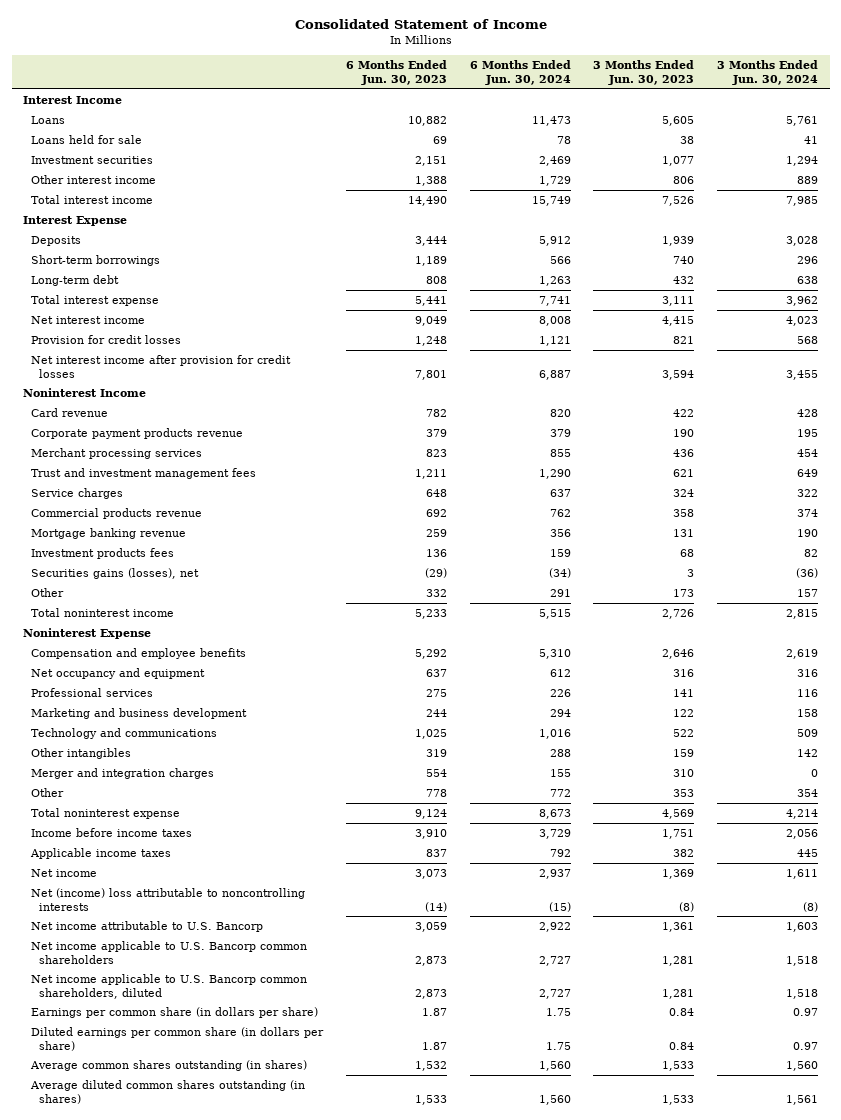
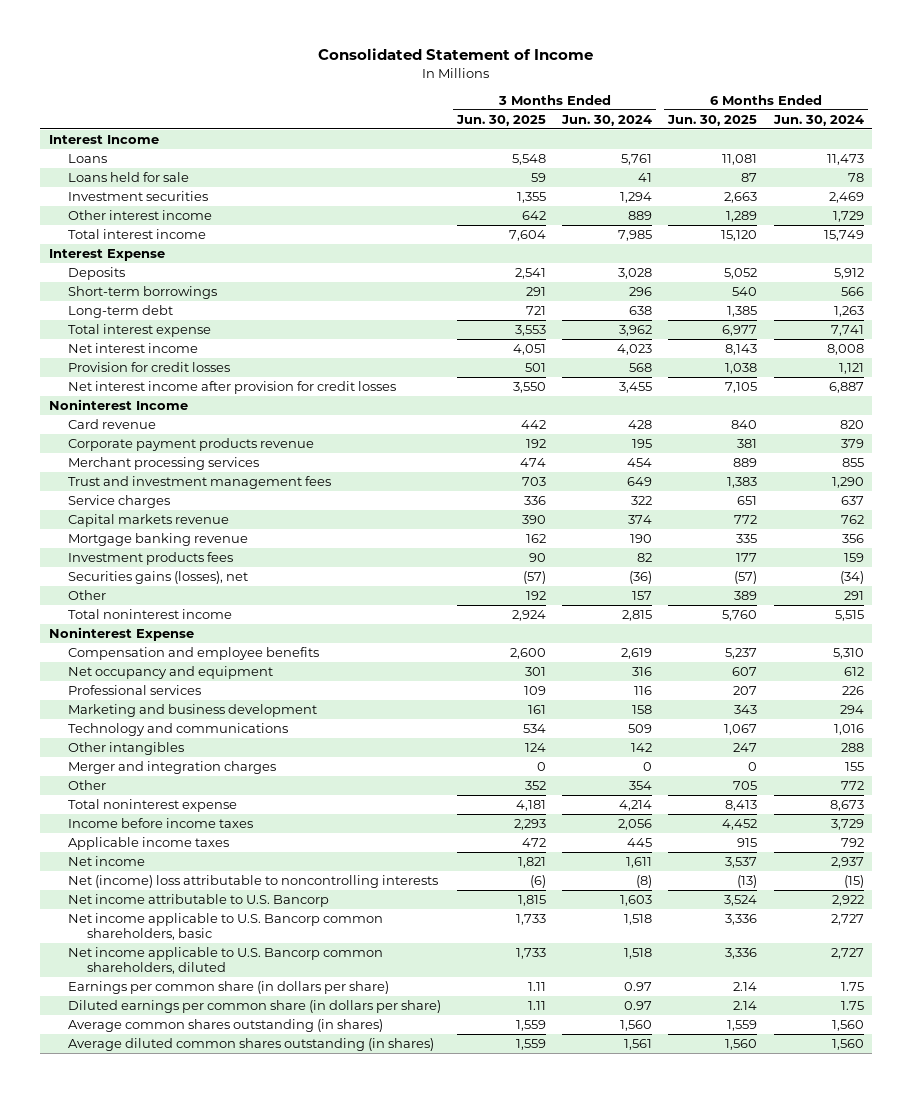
[345,60,447,86] 6 Months Ended Jun. 30, 2023 -> none
[593,60,695,86] 3 Months Ended Jun. 30, 2023 -> none
none -> [455,114,546,126] Jun. 30, 2025
none -> [667,114,758,126] Jun. 30, 2025
[31,507,203,519] Commercial products revenue -> [67,514,229,528] Capital markets revenue
[31,940,308,964] Net income applicable to U.S. Bancorp common shareholders -> [67,913,383,940] Net income applicable to U.S. Bancorp common shareholders, basic

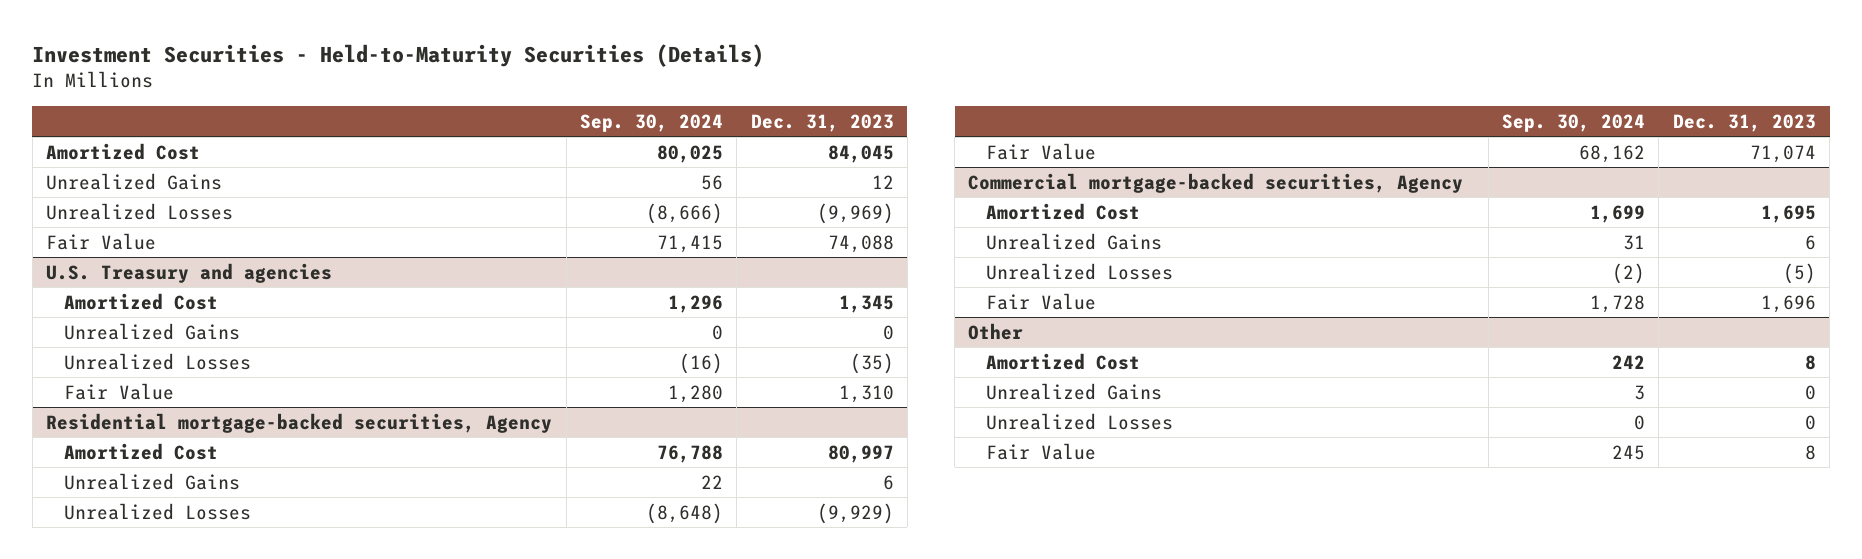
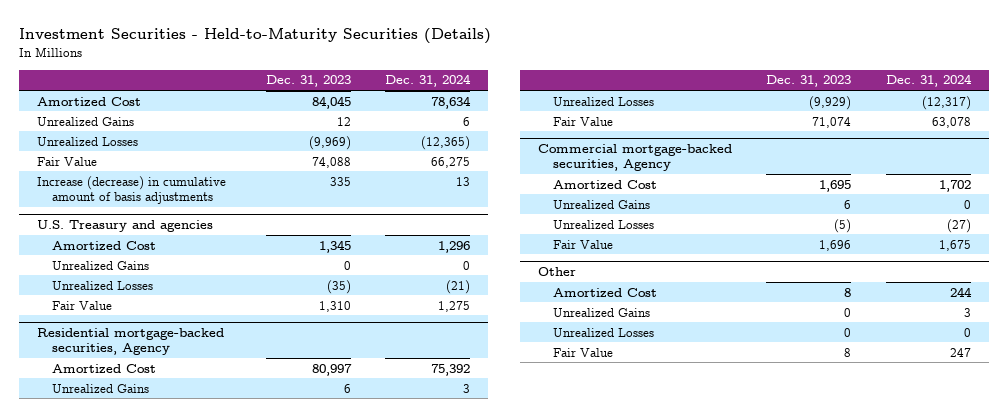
[579,113,723,132] Sep. 30, 2024 -> none
none -> [385,74,472,88] Dec. 31, 2024
none -> [36,175,226,204] Increase (decrease) in cumulative amount of basis adjustments

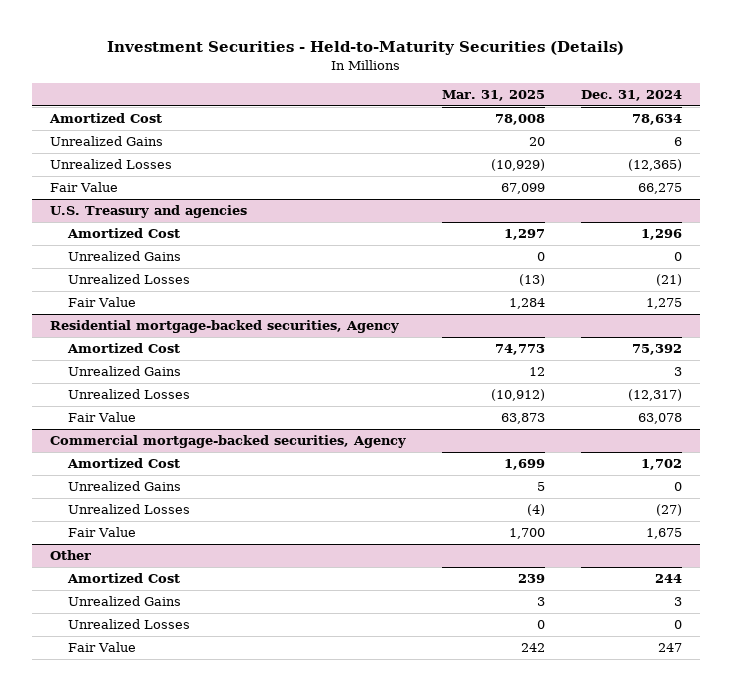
[265,75,351,88] Dec. 31, 2023 -> none
none -> [441,90,545,102] Mar. 31, 2025
[36,175,226,204] Increase (decrease) in cumulative amount of basis adjustments -> none

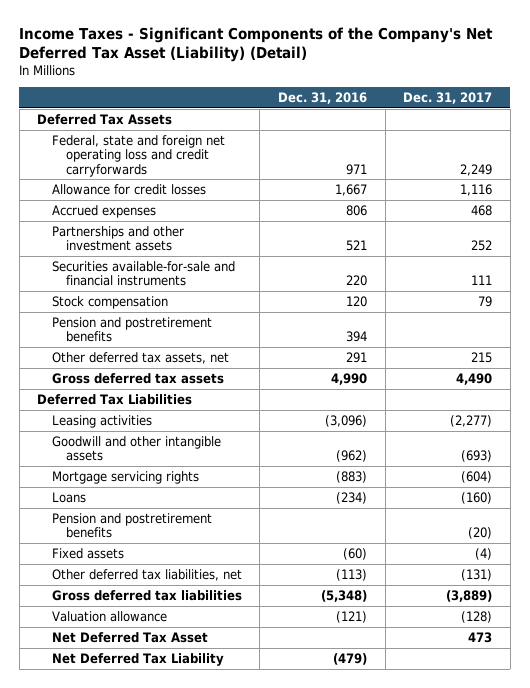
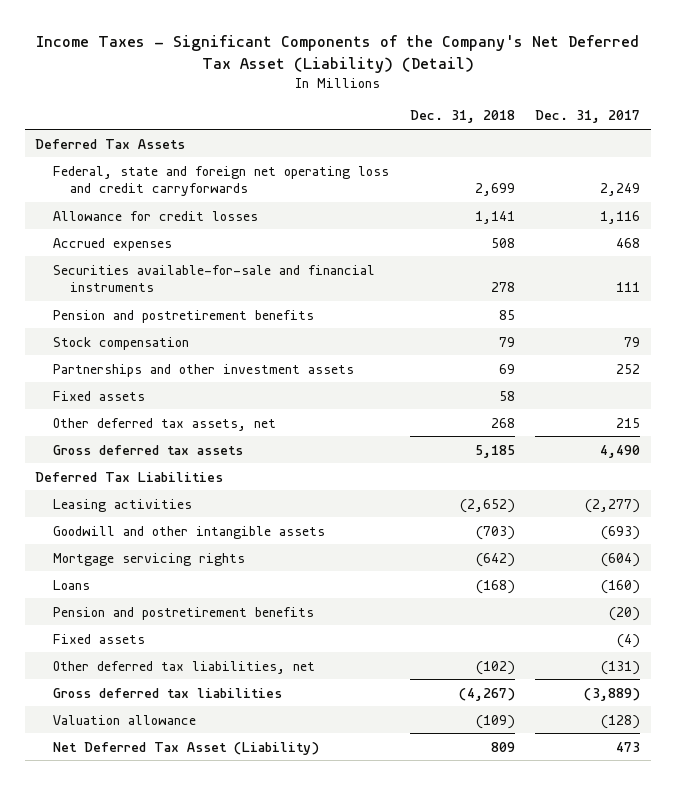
[278,92,368,105] Dec. 31, 2016 -> none
none -> [409,110,515,124] Dec. 31, 2018
[51,295,168,309] Stock compensation -> [52,336,189,350] Stock compensation
[51,225,184,252] Partnerships and other investment assets -> [52,363,354,377] Partnerships and other investment assets
none -> [52,390,145,401] Fixed assets
[51,652,224,666] Net Deferred Tax Liability -> none
[51,631,208,643] Net Deferred Tax Asset -> [52,741,319,755] Net Deferred Tax Asset (Liability)

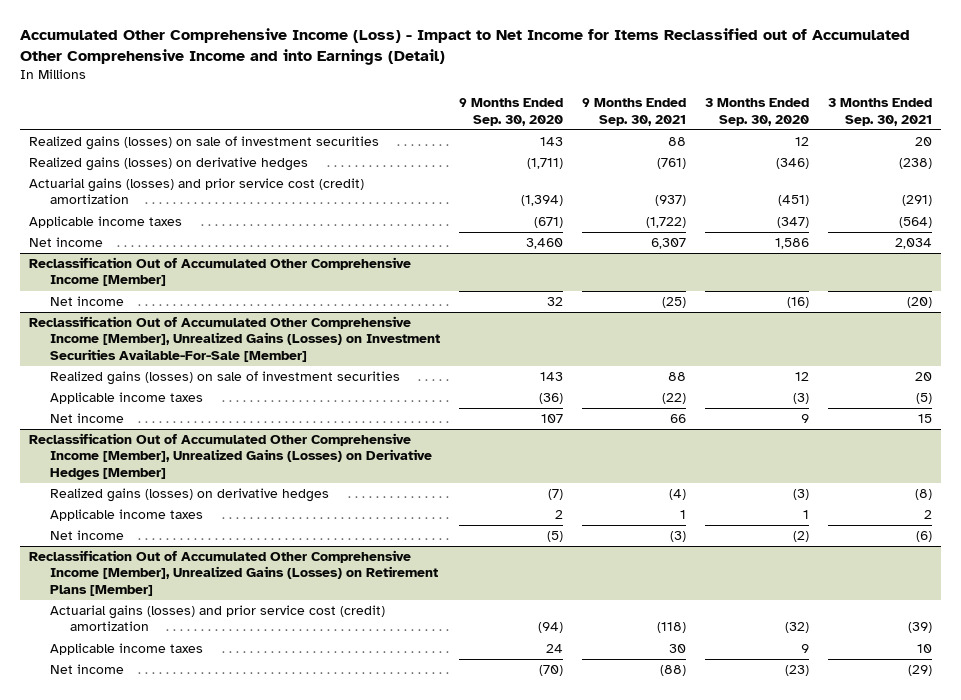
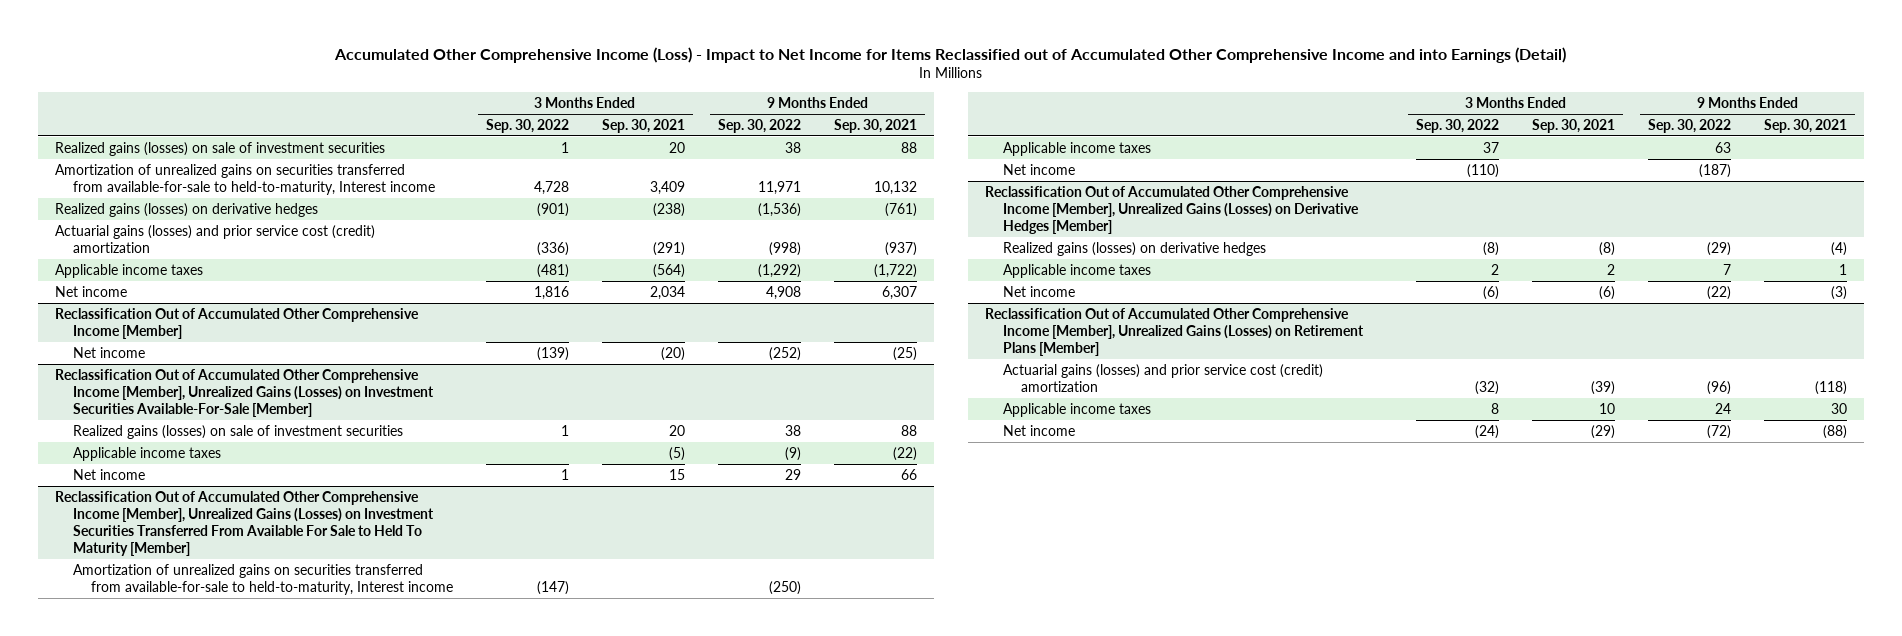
[458,98,563,126] 9 Months Ended Sep. 30, 2020 -> none
[704,98,809,126] 3 Months Ended Sep. 30, 2020 -> none
none -> [485,118,569,133] Sep. 30, 2022
none -> [717,118,801,133] Sep. 30, 2022
none -> [54,163,435,196] Amortization of unrealized gains on securities transferred from available-for-sale to held-to-maturity, Interest income
none -> [54,490,434,557] Reclassification Out of Accumulated Other Comprehensive Income [Member], Unrealized Gains (Losses) on Investment Securities Transferred From Available For Sale to Held To Maturity [Member]
none -> [72,563,453,596] Amortization of unrealized gains on securities transferred from available-for-sale to held-to-maturity, Interest income
none -> [1002,141,1151,156] Applicable income taxes
none -> [1002,163,1075,175] Net income

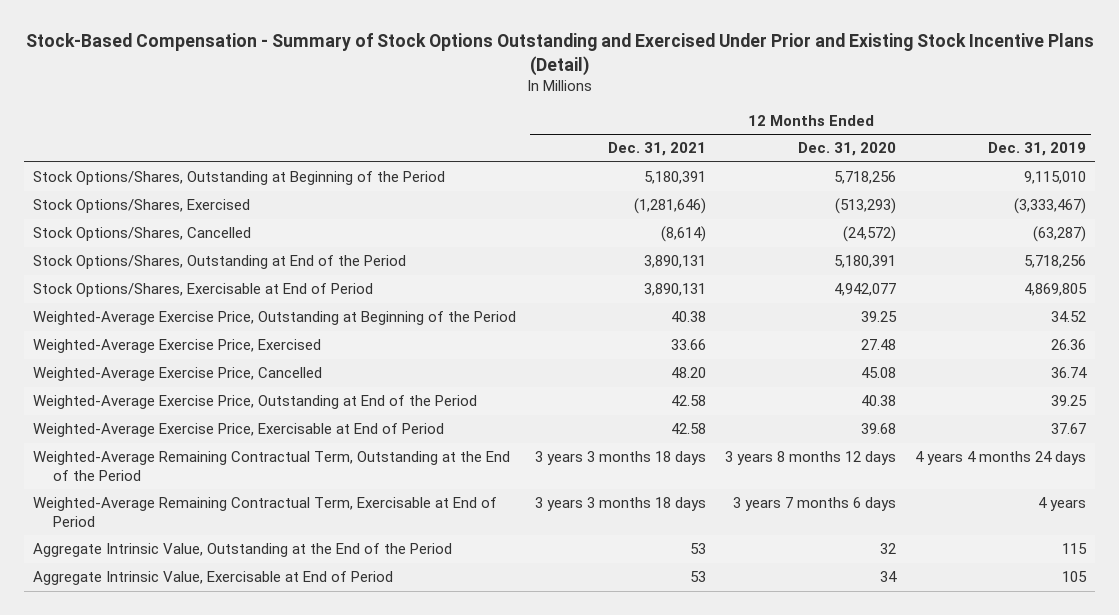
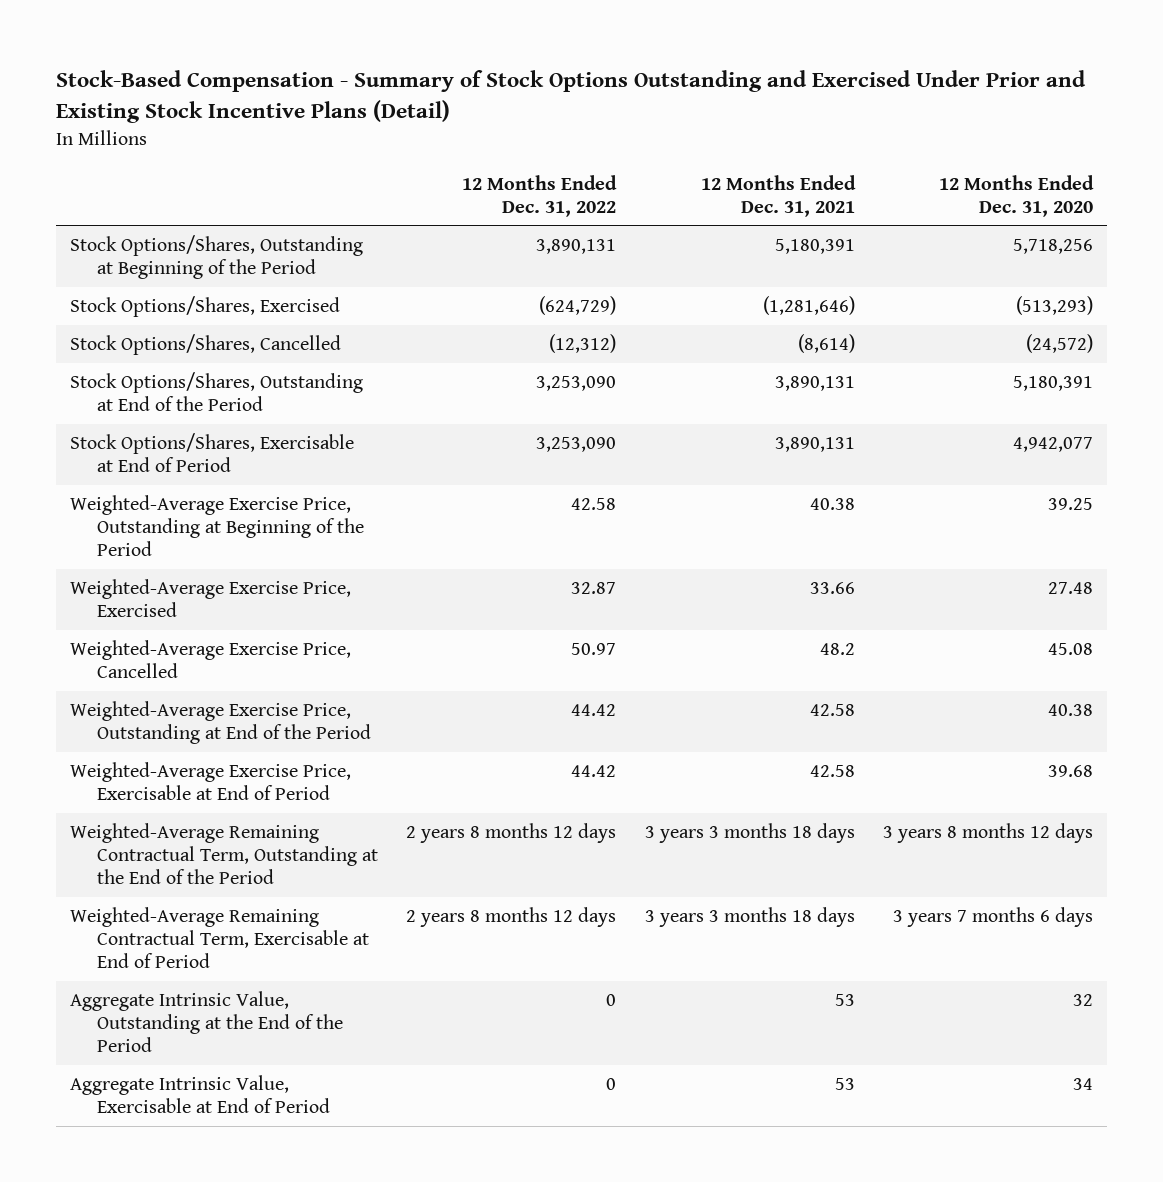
[987,142,1086,157] Dec. 31, 2019 -> none
none -> [462,174,618,217] 12 Months Ended Dec. 31, 2022
[671,367,707,379] 48.20 -> [819,643,855,656] 48.2

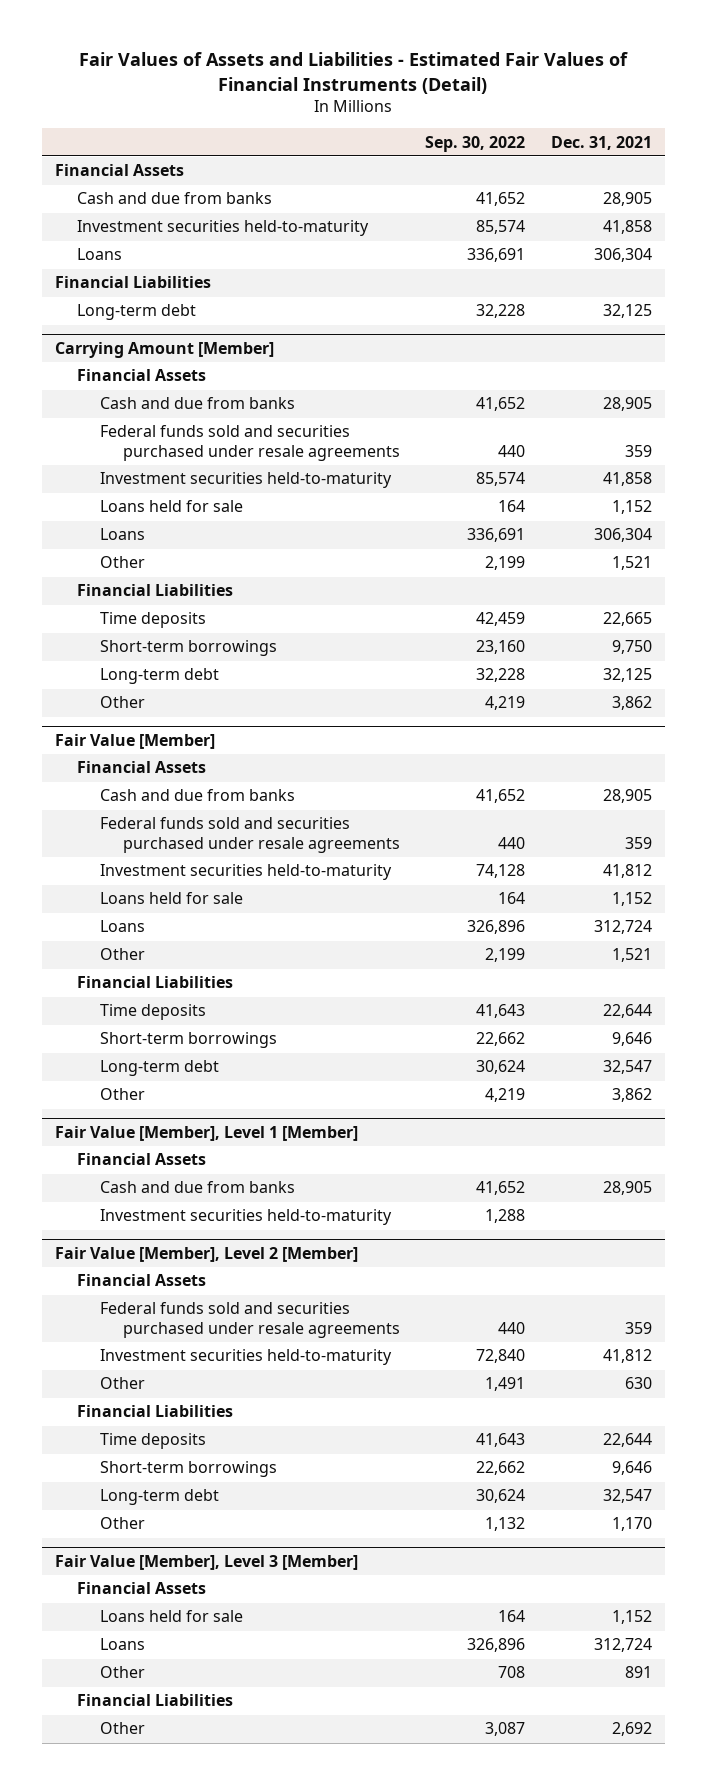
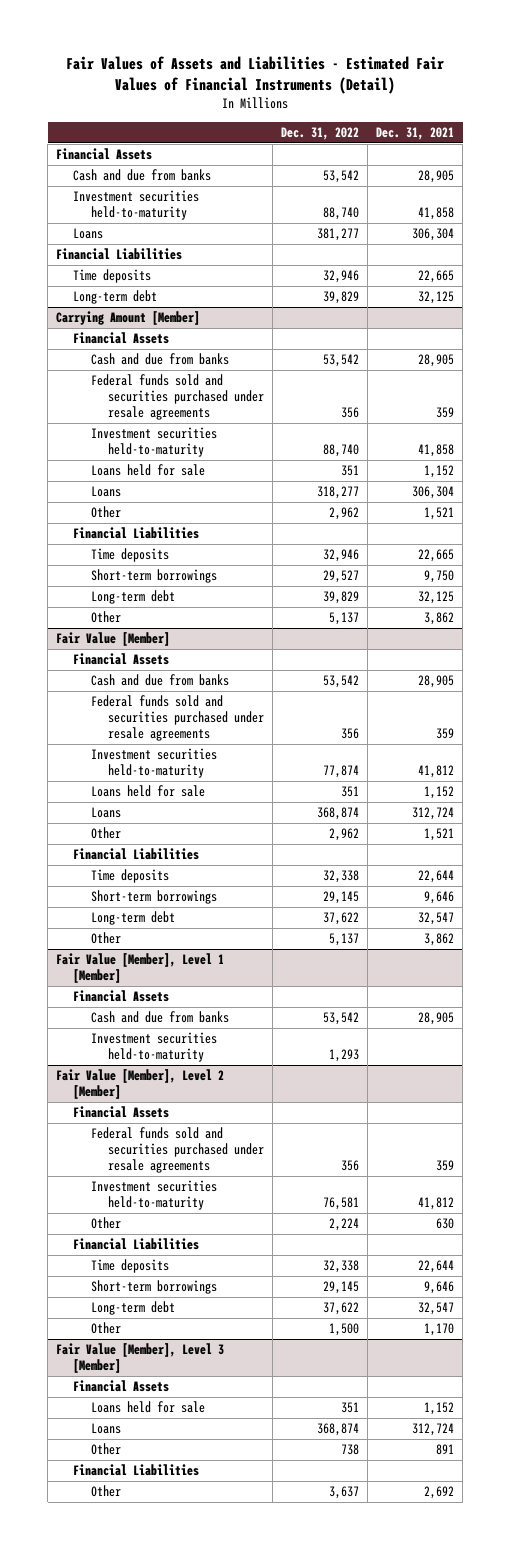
[425,135,526,152] Sep. 30, 2022 -> none
none -> [281,127,360,141] Dec. 31, 2022
none -> [73,269,152,284] Time deposits

